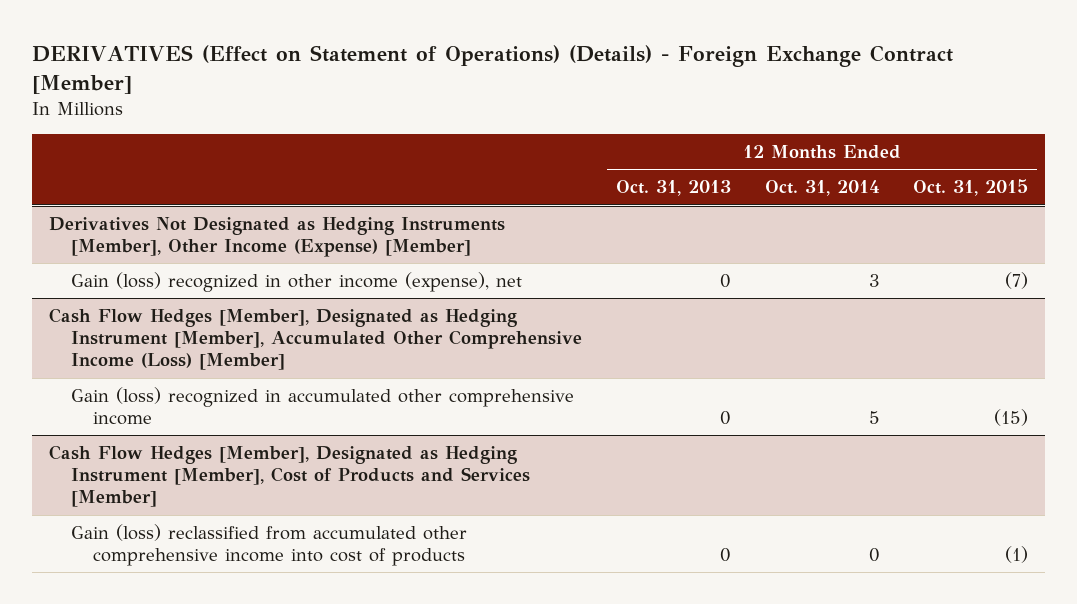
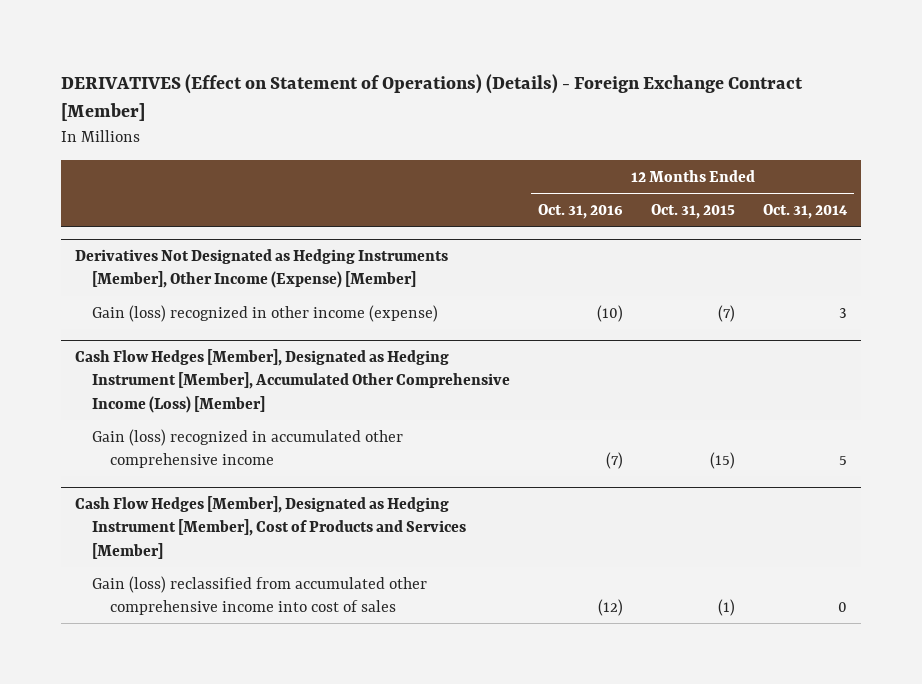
[615,180,731,197] Oct. 31, 2013 -> none
none -> [538,204,624,220] Oct. 31, 2016
[71,272,523,293] Gain (loss) recognized in other income (expense), net -> [92,304,439,322] Gain (loss) recognized in other income (expense)
[71,524,468,567] Gain (loss) reclassified from accumulated other comprehensive income into cost of products -> [92,575,428,615] Gain (loss) reclassified from accumulated other comprehensive income into cost of sales

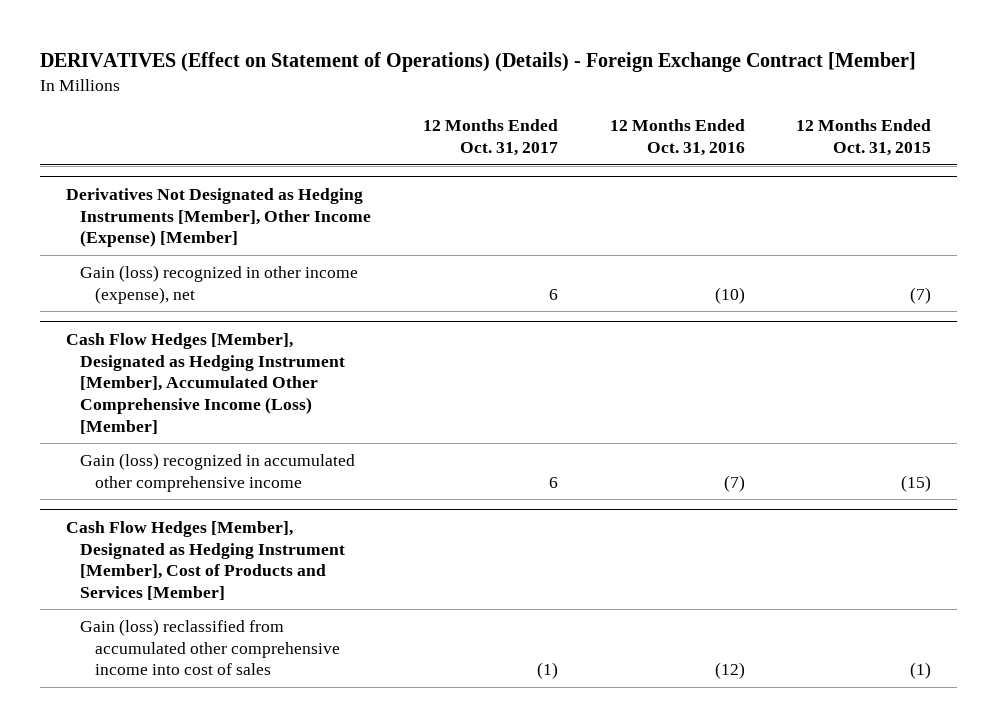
[762,204,848,220] Oct. 31, 2014 -> none
none -> [422,119,558,156] 12 Months Ended Oct. 31, 2017
[92,304,439,322] Gain (loss) recognized in other income (expense) -> [80,265,359,304] Gain (loss) recognized in other income (expense), net

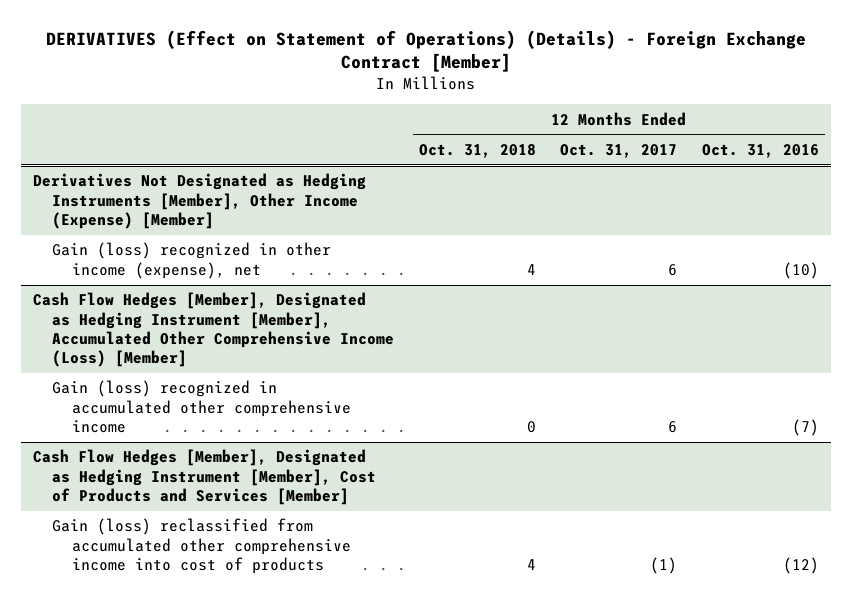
[796,119,932,156] 12 Months Ended Oct. 31, 2015 -> none
none -> [418,143,536,158] Oct. 31, 2018
[80,619,340,676] Gain (loss) reclassified from accumulated other comprehensive income into cost of sales -> [52,518,351,574] Gain (loss) reclassified from accumulated other comprehensive income into cost of products

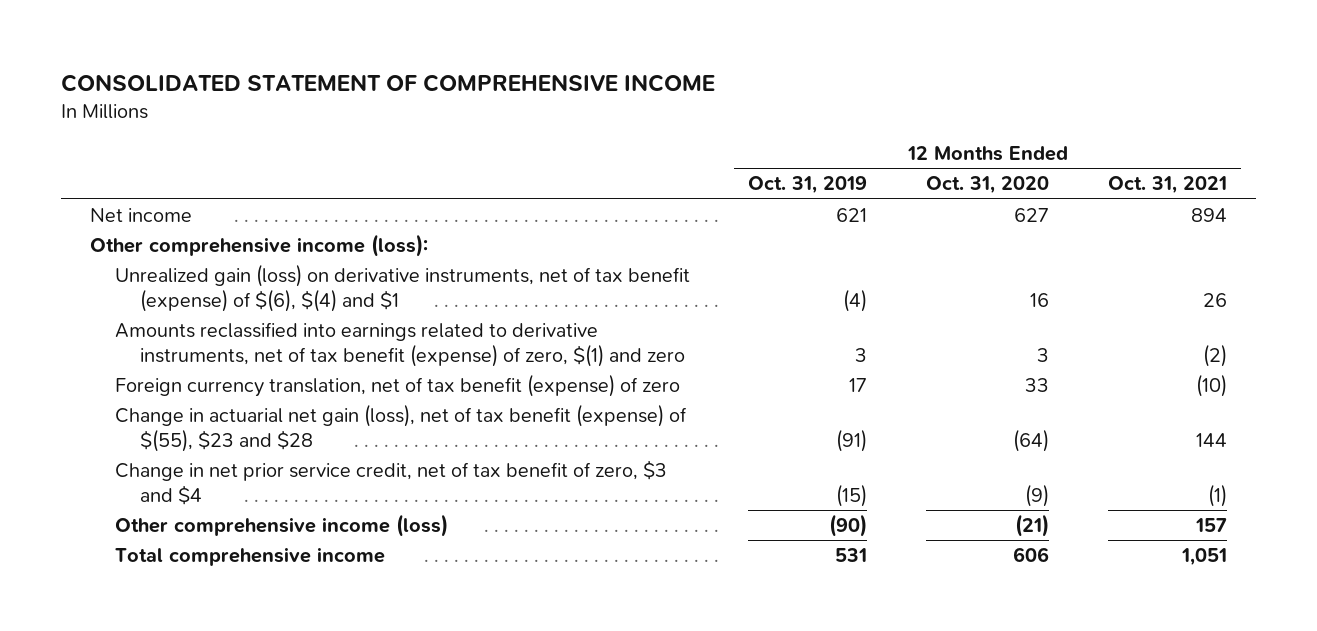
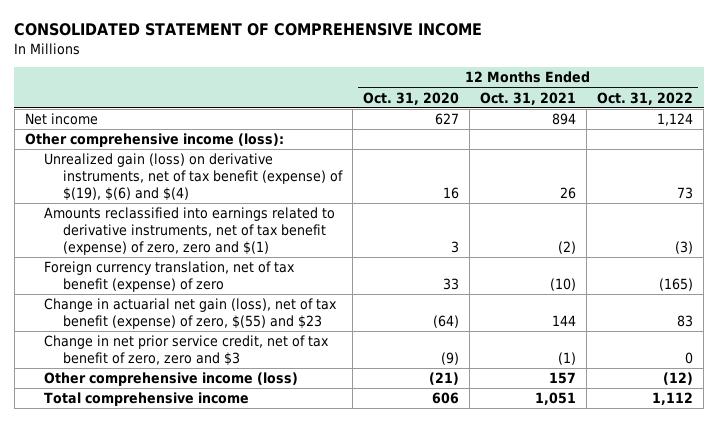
[748,176,868,195] Oct. 31, 2019 -> none
none -> [597,91,694,105] Oct. 31, 2022
[114,263,690,312] Unrealized gain (loss) on derivative instruments, net of tax benefit (expense) of $(6), $(4) and $1 -> [44,153,344,201] Unrealized gain (loss) on derivative instruments, net of tax benefit (expense) of $(19), $(6) and $(4)
[114,321,685,367] Amounts reclassified into earnings related to derivative instruments, net of tax benefit (expense) of zero, $(1) and zero -> [44,207,336,255] Amounts reclassified into earnings related to derivative instruments, net of tax benefit (expense) of zero, zero and $(1)
[114,403,687,452] Change in actuarial net gain (loss), net of tax benefit (expense) of $(55), $23 and $28 -> [44,298,338,330] Change in actuarial net gain (loss), net of tax benefit (expense) of zero, $(55) and $23
[114,459,667,505] Change in net prior service credit, net of tax benefit of zero, $3 and $4 -> [44,335,330,367] Change in net prior service credit, net of tax benefit of zero, zero and $3

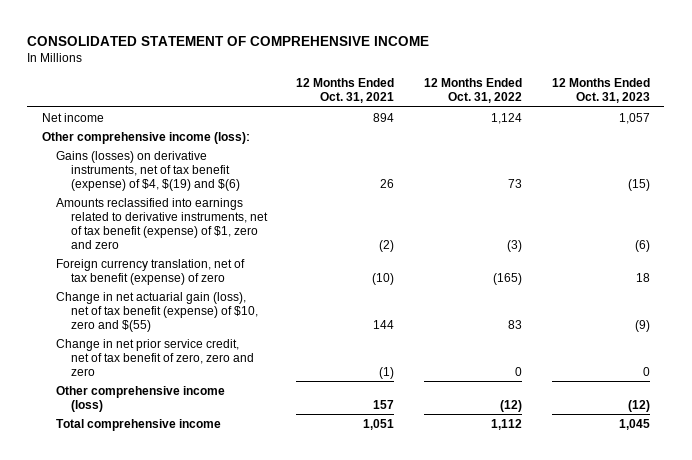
[363,91,460,105] Oct. 31, 2020 -> none
none -> [551,78,650,104] 12 Months Ended Oct. 31, 2023
[44,153,344,201] Unrealized gain (loss) on derivative instruments, net of tax benefit (expense) of $(19), $(6) and $(4) -> [56,150,240,191] Gains (losses) on derivative instruments, net of tax benefit (expense) of $4, $(19) and $(6)
[44,207,336,255] Amounts reclassified into earnings related to derivative instruments, net of tax benefit (expense) of zero, zero and $(1) -> [56,197,268,249] Amounts reclassified into earnings related to derivative instruments, net of tax benefit (expense) of $1, zero and zero
[44,298,338,330] Change in actuarial net gain (loss), net of tax benefit (expense) of zero, $(55) and $23 -> [56,291,258,332] Change in net actuarial gain (loss), net of tax benefit (expense) of $10, zero and $(55)
[44,335,330,367] Change in net prior service credit, net of tax benefit of zero, zero and $3 -> [56,338,254,376] Change in net prior service credit, net of tax benefit of zero, zero and zero

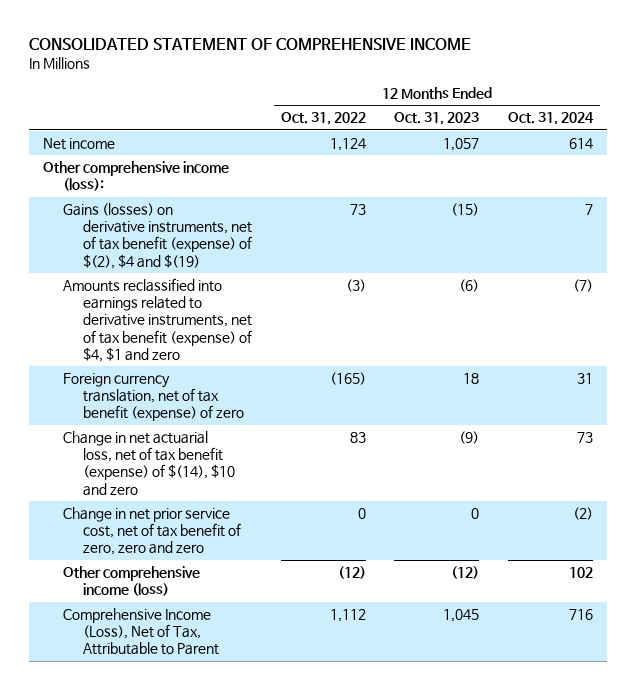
[296,78,395,104] 12 Months Ended Oct. 31, 2021 -> none
none -> [507,112,594,126] Oct. 31, 2024
[56,150,240,191] Gains (losses) on derivative instruments, net of tax benefit (expense) of $4, $(19) and $(6) -> [63,202,253,269] Gains (losses) on derivative instruments, net of tax benefit (expense) of $(2), $4 and $(19)
[56,197,268,249] Amounts reclassified into earnings related to derivative instruments, net of tax benefit (expense) of $1, zero and zero -> [63,277,253,363] Amounts reclassified into earnings related to derivative instruments, net of tax benefit (expense) of $4, $1 and zero
[56,291,258,332] Change in net actuarial gain (loss), net of tax benefit (expense) of $10, zero and $(55) -> [63,430,236,496] Change in net actuarial loss, net of tax benefit (expense) of $(14), $10 and zero
[56,338,254,376] Change in net prior service credit, net of tax benefit of zero, zero and zero -> [63,506,242,556] Change in net prior service cost, net of tax benefit of zero, zero and zero
[56,418,222,431] Total comprehensive income -> [63,607,220,656] Comprehensive Income (Loss), Net of Tax, Attributable to Parent

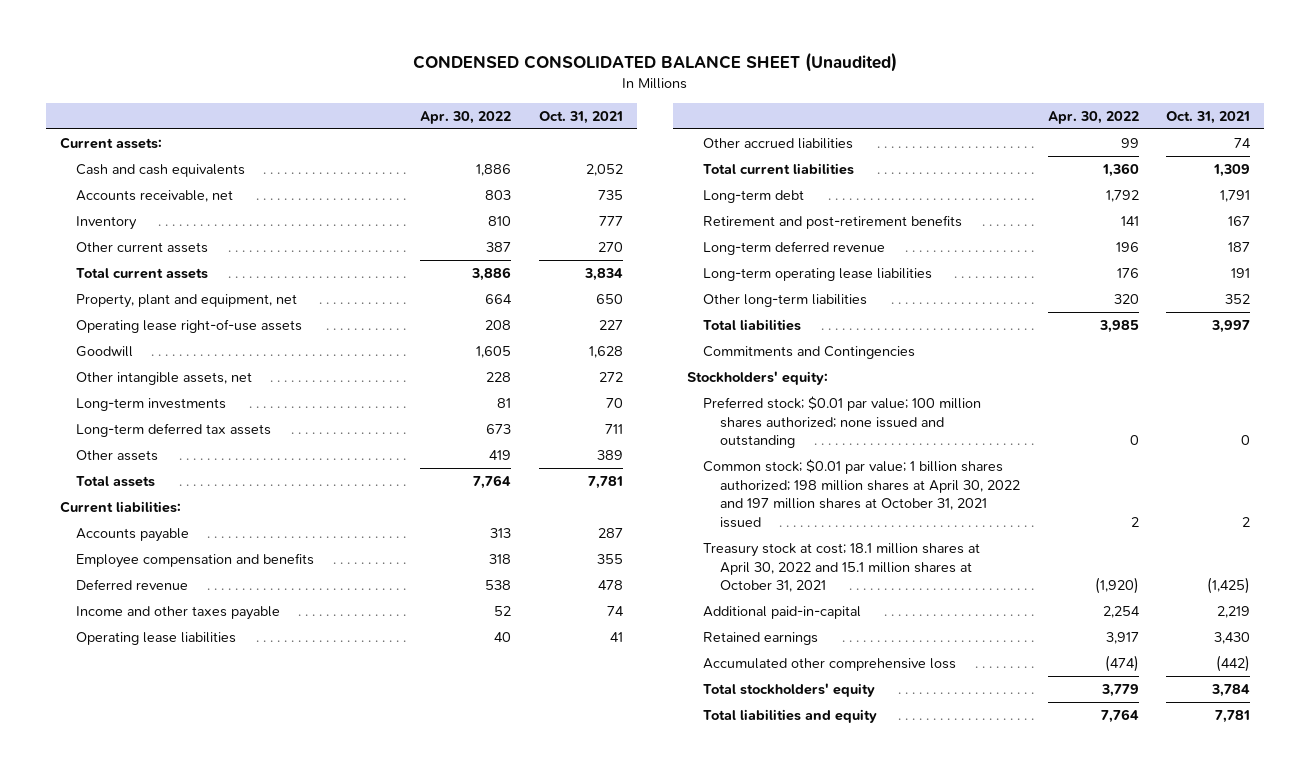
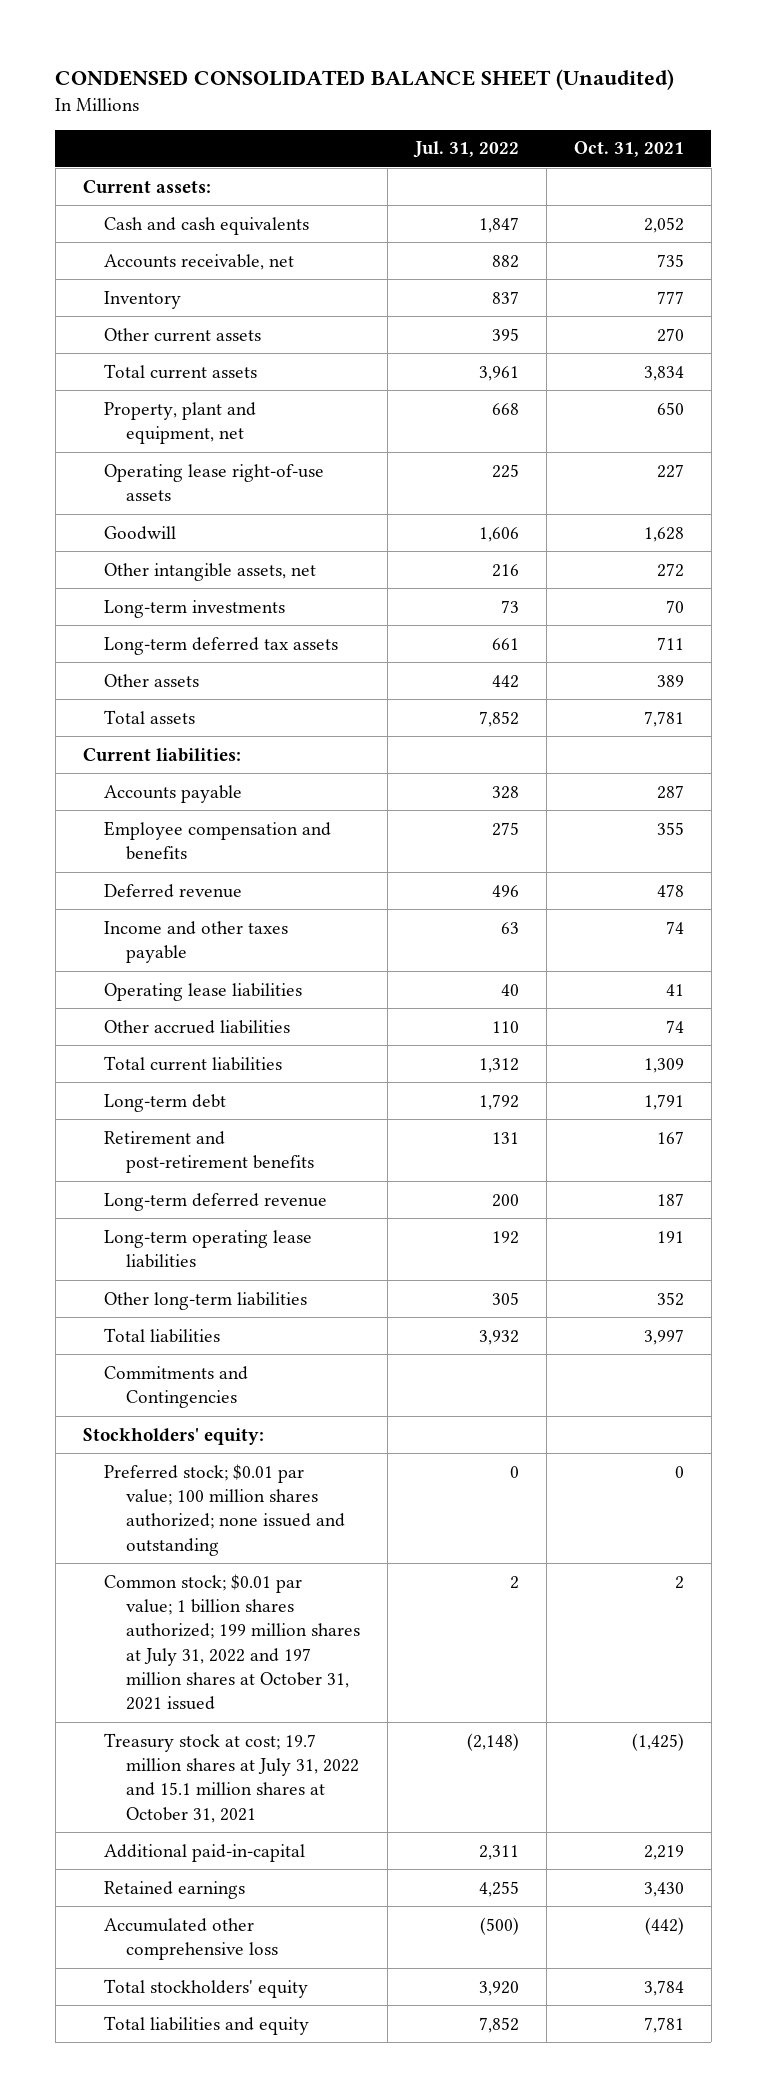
[420,110,512,124] Apr. 30, 2022 -> none
none -> [412,141,519,159] Jul. 31, 2022
[703,458,1020,529] Common stock; $0.01 par value; 1 billion shares authorized; 198 million shares at April 30, 2022 and 197 million shares at October 31, 2021 issued -> [104,1573,360,1711] Common stock; $0.01 par value; 1 billion shares authorized; 199 million shares at July 31, 2022 and 197 million shares at October 31, 2021 issued
[703,542,981,593] Treasury stock at cost; 18.1 million shares at April 30, 2022 and 15.1 million shares at October 31, 2021 -> [104,1732,359,1823] Treasury stock at cost; 19.7 million shares at July 31, 2022 and 15.1 million shares at October 31, 2021

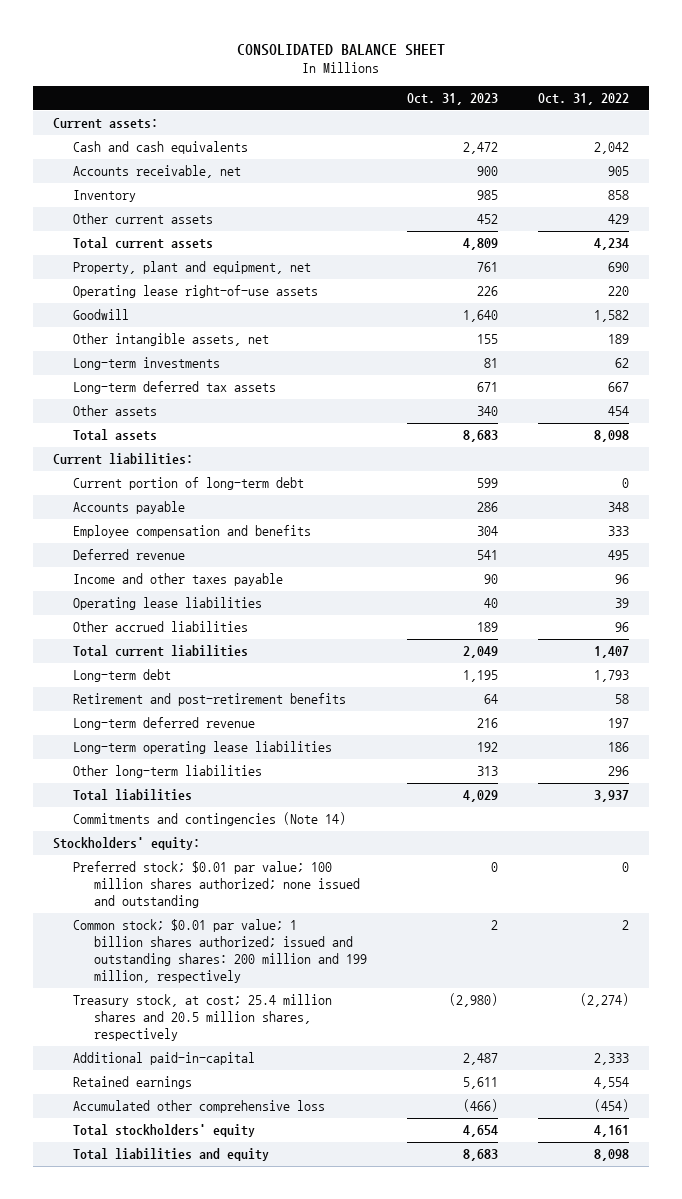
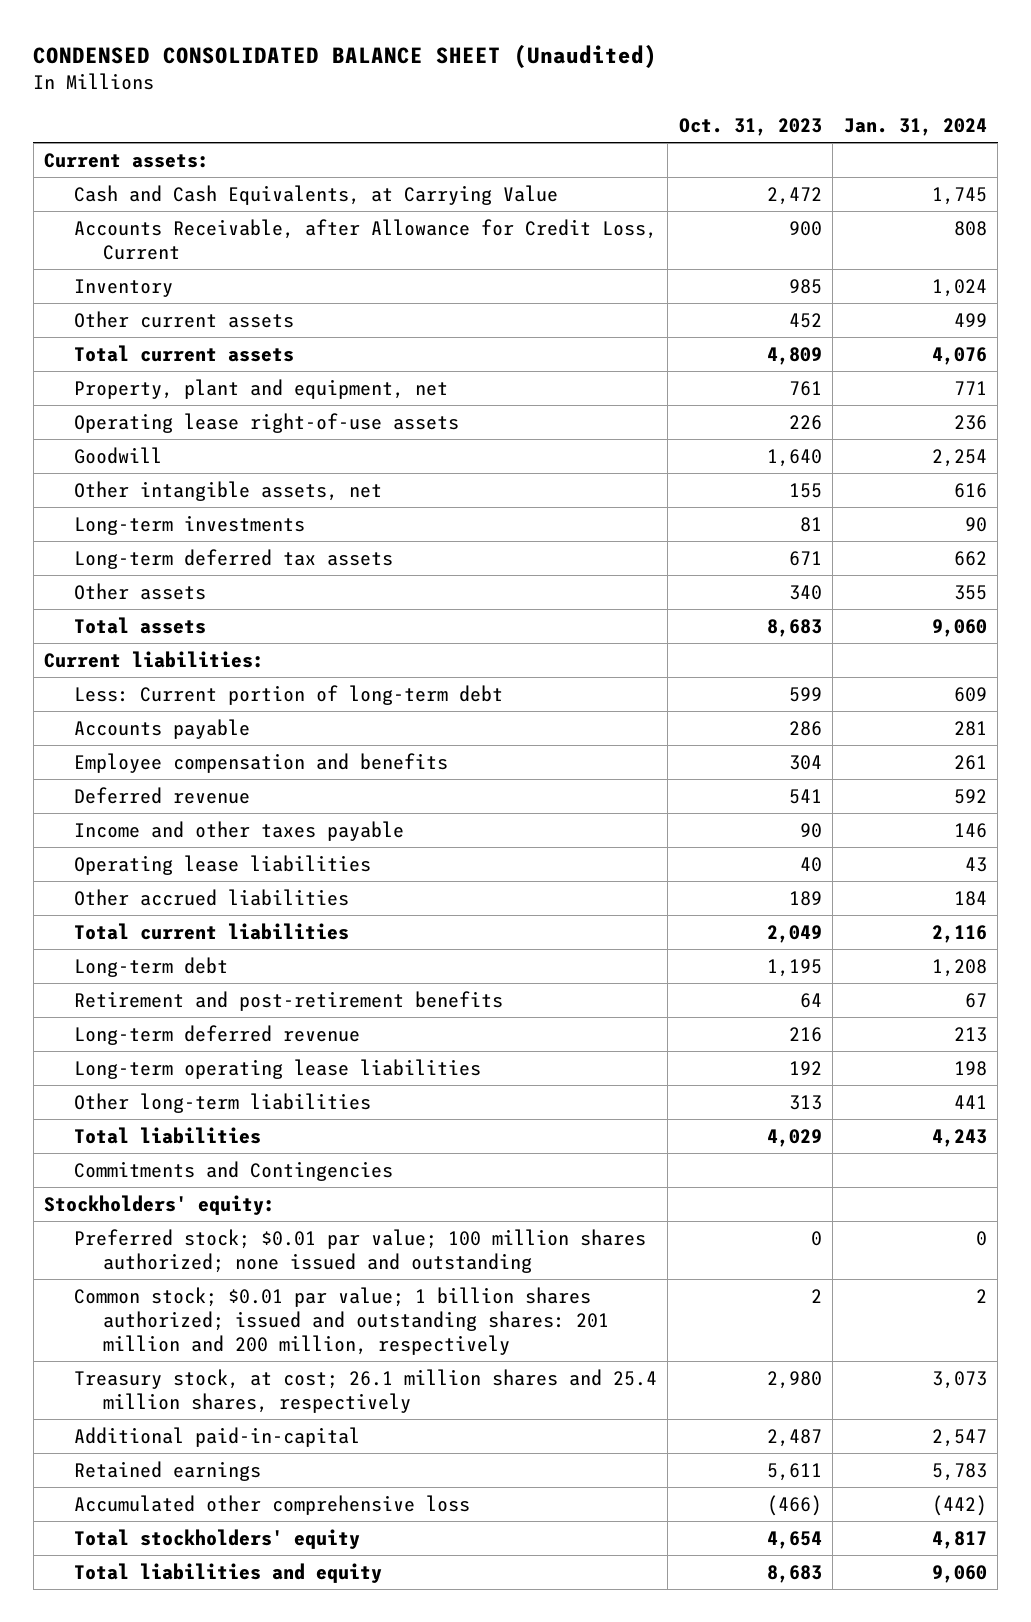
[236,44,445,57] CONSOLIDATED BALANCE SHEET -> [33,45,658,69] CONDENSED CONSOLIDATED BALANCE SHEET (Unaudited)
[537,93,629,106] Oct. 31, 2022 -> none
none -> [843,118,987,137] Jan. 31, 2024
[73,141,249,155] Cash and cash equivalents -> [73,184,558,205] Cash and Cash Equivalents, at Carrying Value
[73,165,242,179] Accounts receivable, net -> [73,218,657,260] Accounts Receivable, after Allowance for Credit Loss, Current
[73,477,305,491] Current portion of long-term debt -> [73,684,503,705] Less: Current portion of long-term debt
[73,812,347,827] Commitments and contingencies (Note 14) -> [73,1160,393,1181] Commitments and Contingencies
[73,919,368,984] Common stock; $0.01 par value; 1 billion shares authorized; issued and outstanding shares: 200 million and 199 million, respectively -> [73,1286,609,1355] Common stock; $0.01 par value; 1 billion shares authorized; issued and outstanding shares: 201 million and 200 million, respectively
[73,994,333,1042] Treasury stock, at cost; 25.4 million shares and 20.5 million shares, respectively -> [73,1368,657,1413] Treasury stock, at cost; 26.1 million shares and 25.4 million shares, respectively
[448,993,498,1008] (2,980) -> [766,1370,822,1389] 2,980

